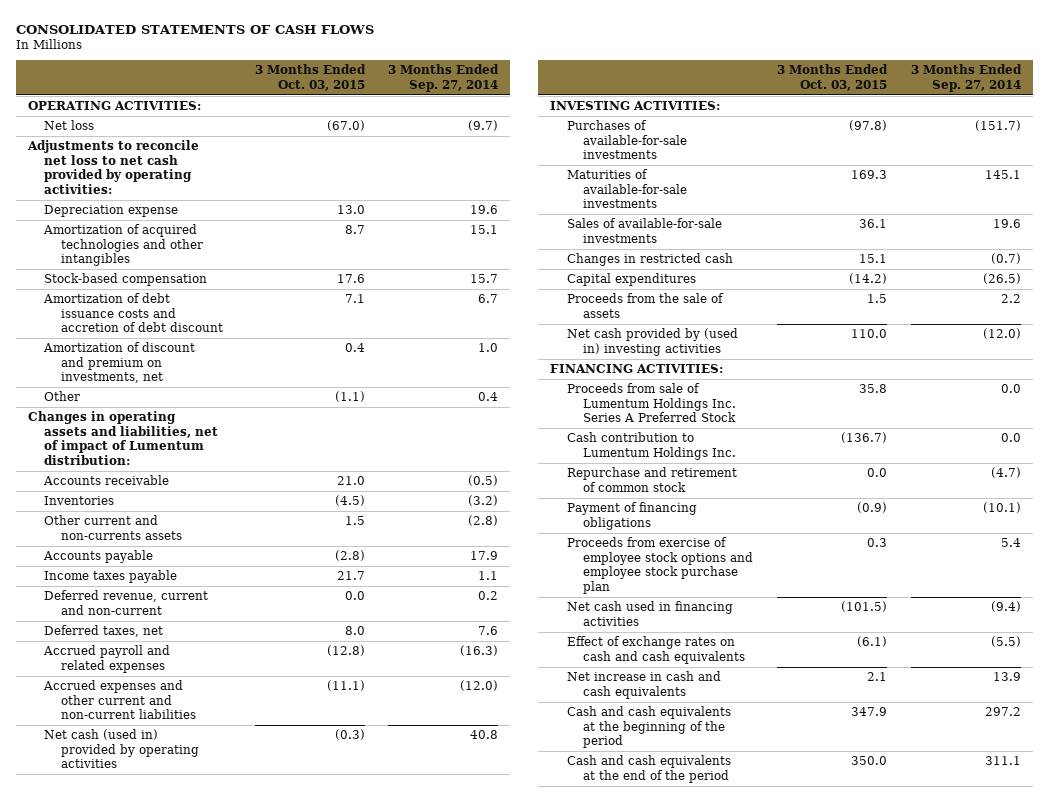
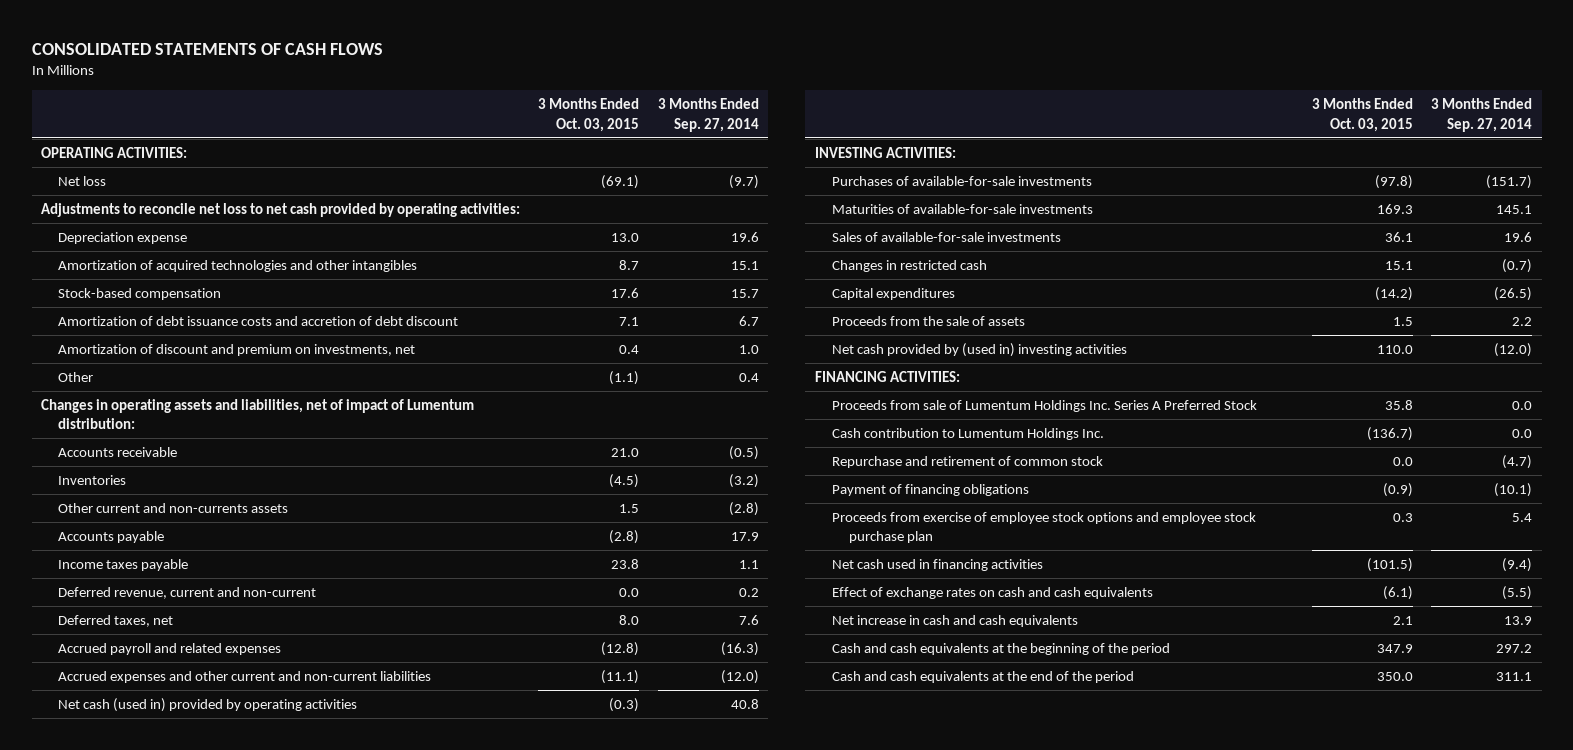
[326,120,365,132] (67.0) -> [601,174,640,189] (69.1)
[336,571,365,581] 21.7 -> [611,558,640,569] 23.8

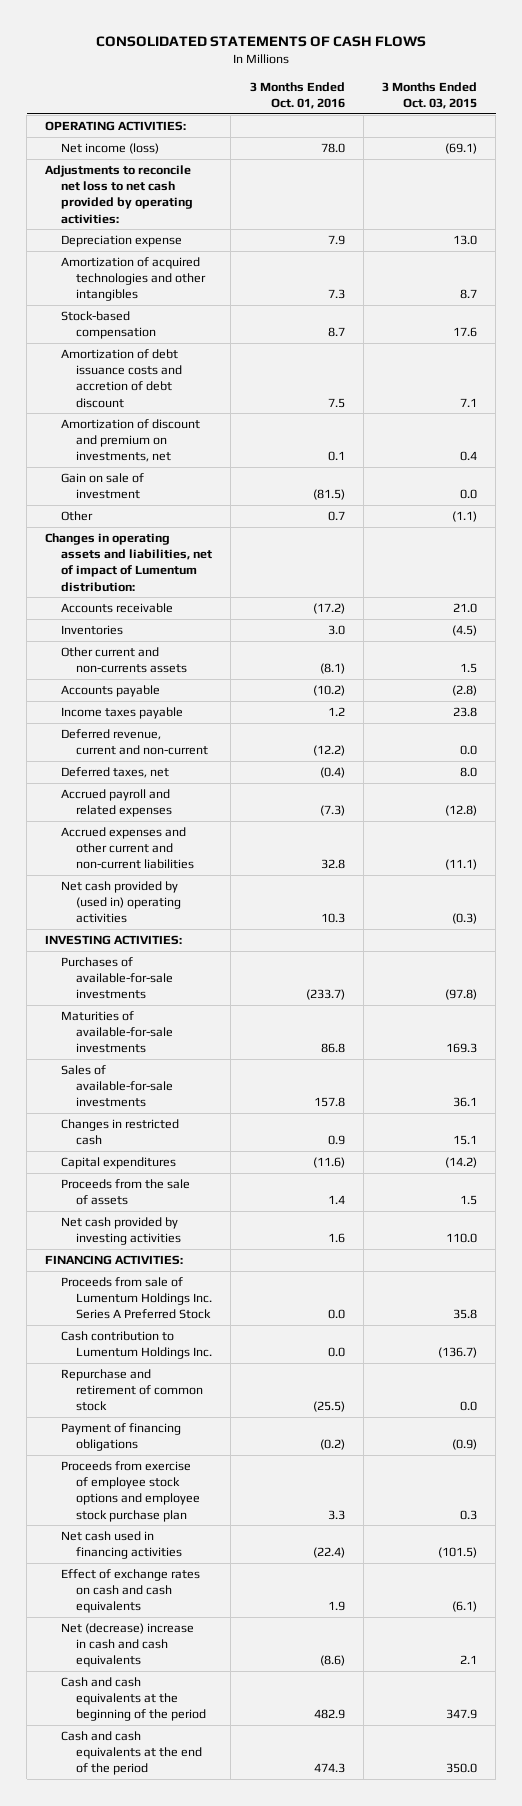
[657,98,759,132] 3 Months Ended Sep. 27, 2014 -> none
none -> [249,81,345,109] 3 Months Ended Oct. 01, 2016
[57,175,106,186] Net loss -> [60,142,159,154] Net income (loss)
none -> [60,472,144,500] Gain on sale of investment
[57,697,357,712] Net cash (used in) provided by operating activities -> [60,880,182,924] Net cash provided by (used in) operating activities
[831,342,1127,357] Net cash provided by (used in) investing activities -> [60,1216,182,1246] Net cash provided by investing activities
[831,614,1078,627] Net increase in cash and cash equivalents -> [60,1622,194,1668] Net (decrease) increase in cash and cash equivalents

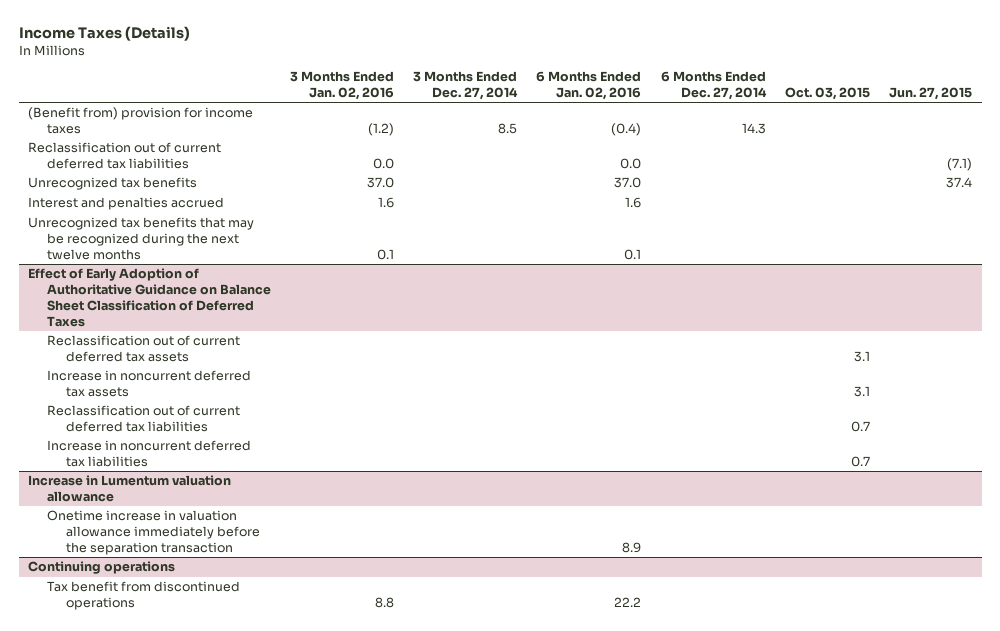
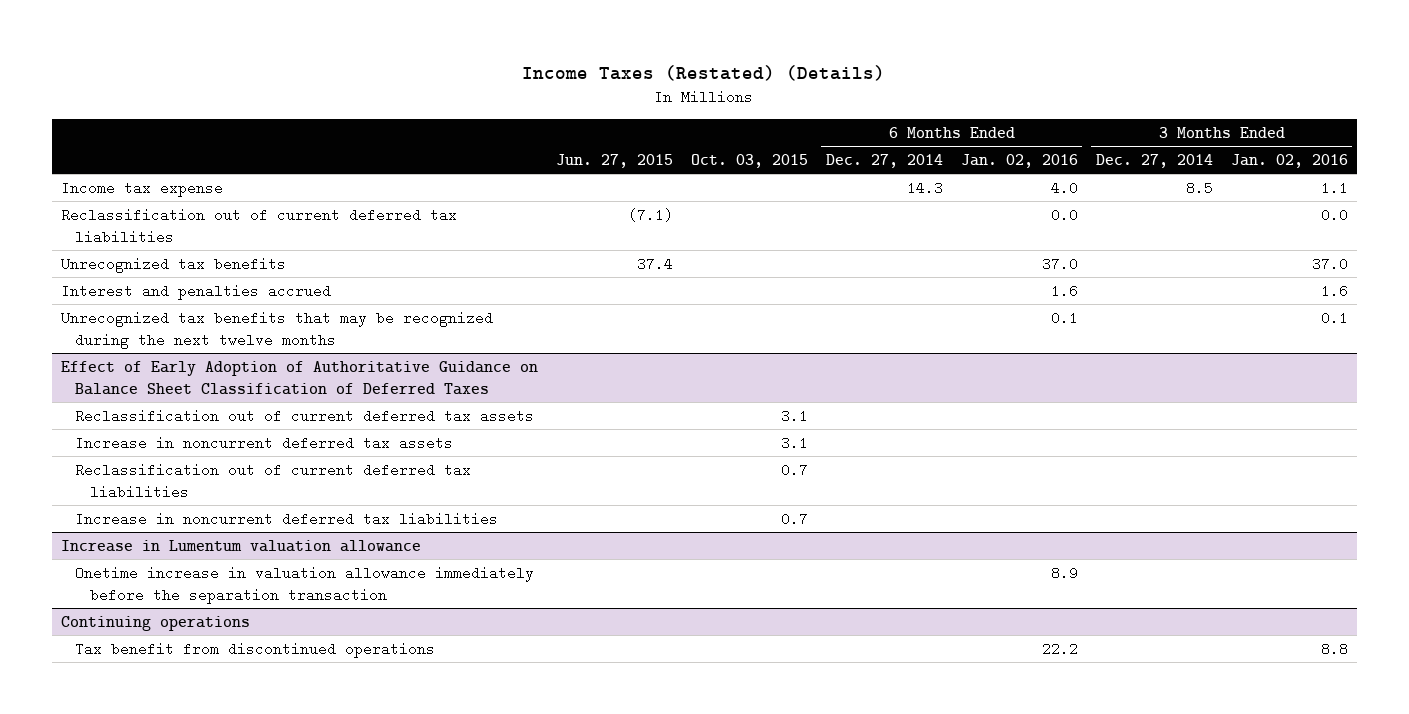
[18,25,190,41] Income Taxes (Details) -> [522,64,886,81] Income Taxes (Restated) (Details)
[28,107,254,135] (Benefit from) provision for income taxes -> [60,180,223,197] Income tax expense
[368,123,395,137] (1.2) -> [1320,180,1348,195] 1.1
[611,123,642,137] (0.4) -> [1050,180,1078,195] 4.0

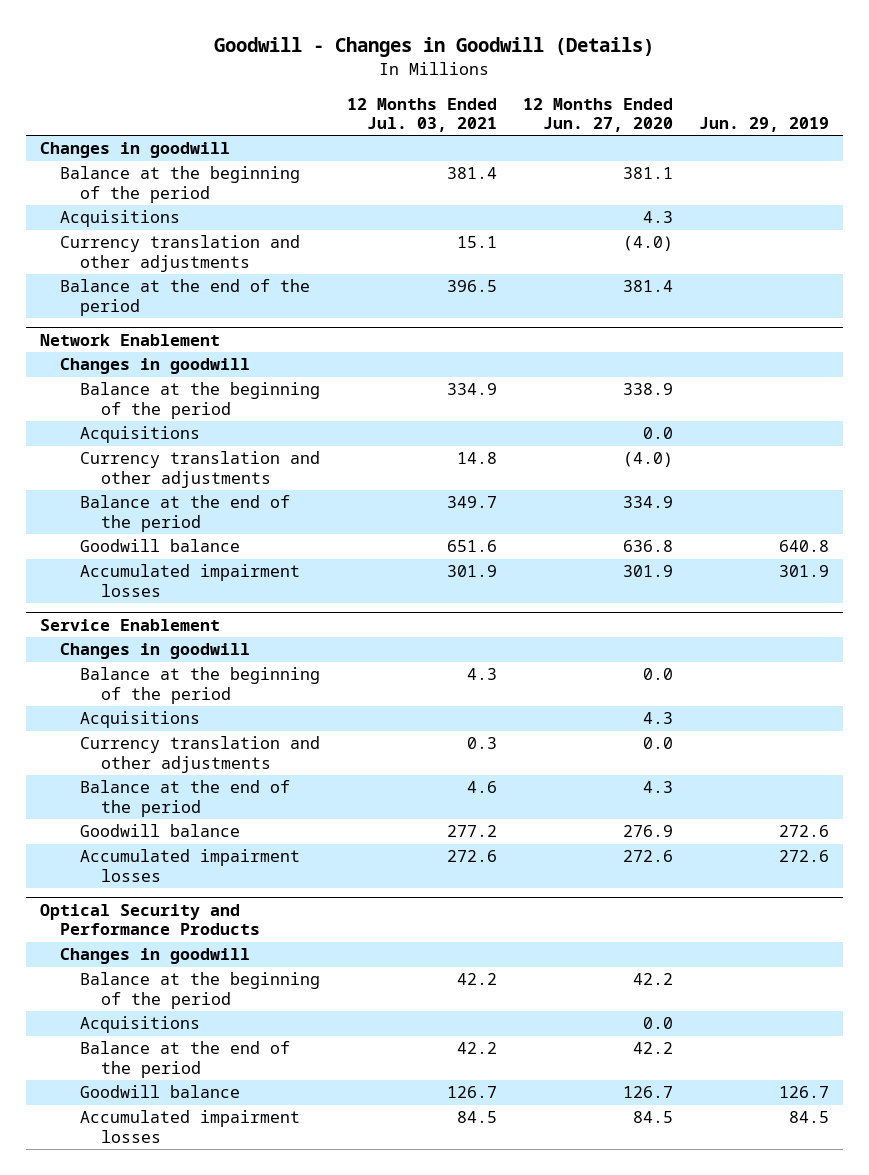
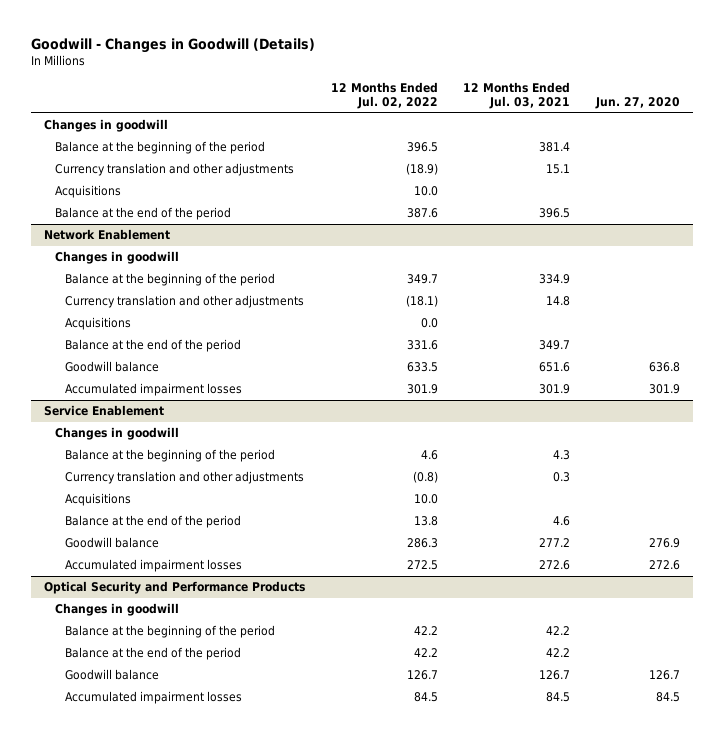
[523,97,674,132] 12 Months Ended Jun. 27, 2020 -> none
[699,116,830,132] Jun. 29, 2019 -> none
none -> [330,81,438,109] 12 Months Ended Jul. 02, 2022
none -> [594,96,680,109] Jun. 27, 2020
[59,210,180,228] Acquisitions -> [54,185,121,199] Acquisitions
[80,426,201,444] Acquisitions -> [65,317,132,331] Acquisitions
[80,711,201,729] Acquisitions -> [65,493,132,507] Acquisitions
[80,1016,201,1034] Acquisitions -> none

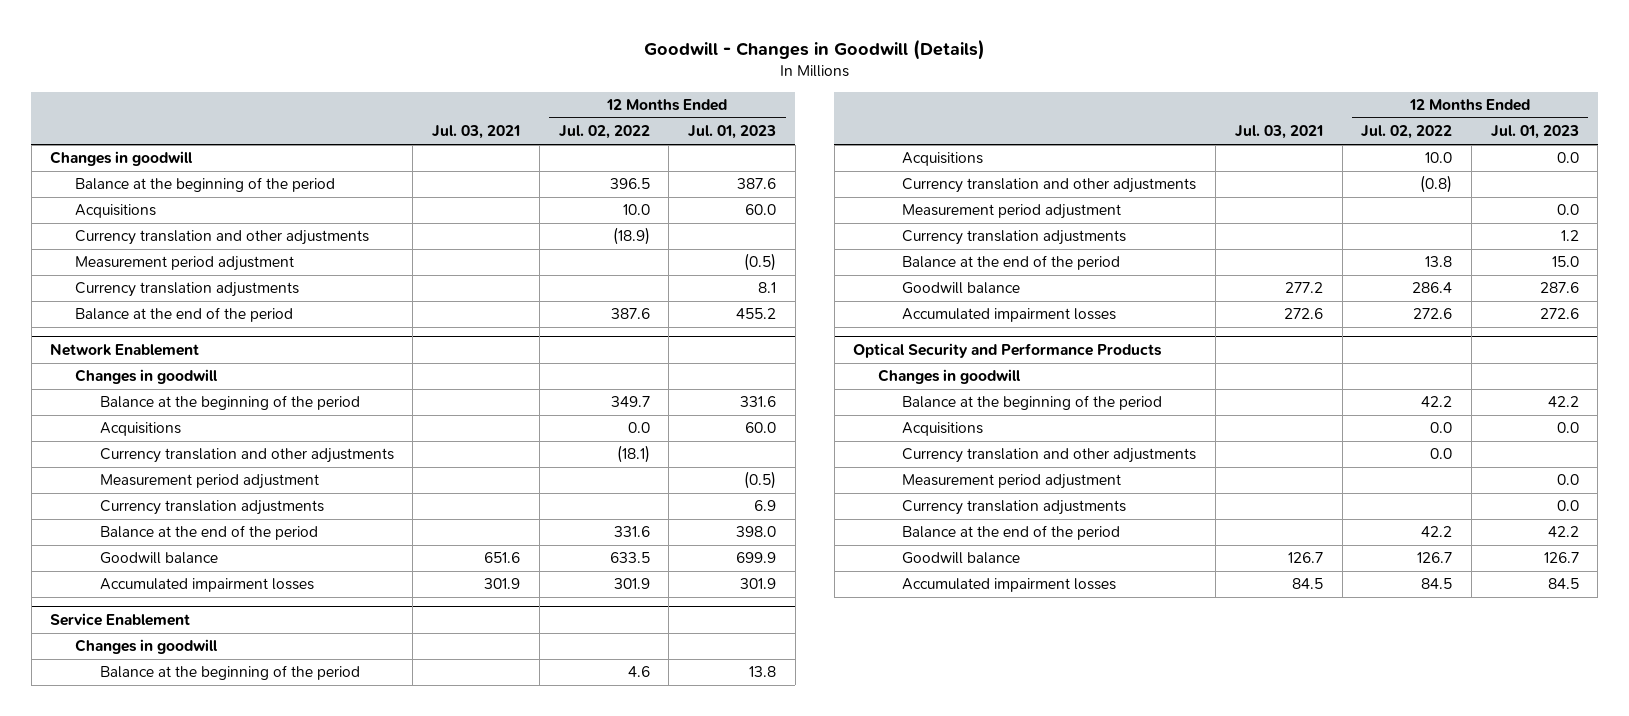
[463,81,571,109] 12 Months Ended Jul. 03, 2021 -> none
[594,96,680,109] Jun. 27, 2020 -> none
none -> [432,125,521,140] Jul. 03, 2021
none -> [688,125,777,140] Jul. 01, 2023
[54,163,294,177] Currency translation and other adjustments -> [75,230,370,246] Currency translation and other adjustments
none -> [75,256,295,272] Measurement period adjustment
none -> [75,282,300,298] Currency translation adjustments
[65,295,305,309] Currency translation and other adjustments -> [99,448,394,464] Currency translation and other adjustments
none -> [99,474,319,490] Measurement period adjustment
none -> [99,500,324,516] Currency translation adjustments
[65,471,305,485] Currency translation and other adjustments -> [902,178,1197,194] Currency translation and other adjustments
none -> [902,204,1122,220] Measurement period adjustment
none -> [902,230,1127,246] Currency translation adjustments
[406,538,438,549] 286.3 -> [1412,282,1453,294] 286.4
[406,560,438,571] 272.5 -> [1413,308,1453,320] 272.6
none -> [902,422,984,437] Acquisitions
none -> [902,448,1197,464] Currency translation and other adjustments
none -> [902,474,1122,490] Measurement period adjustment
none -> [902,500,1127,516] Currency translation adjustments

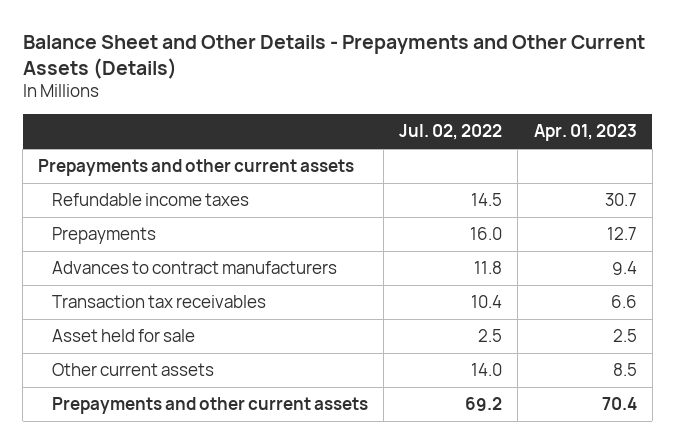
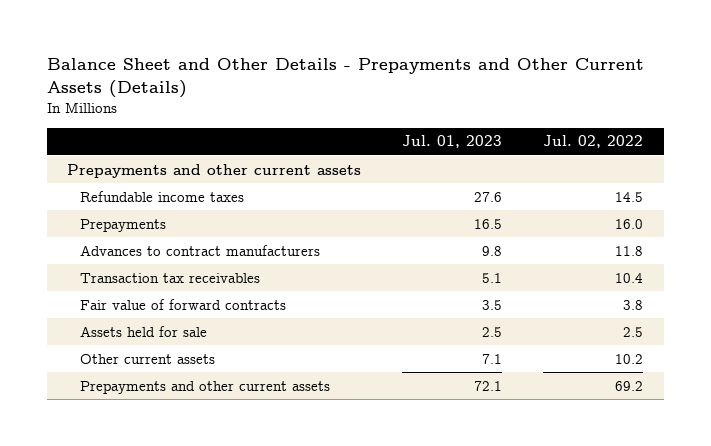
[533,124,637,142] Apr. 01, 2023 -> none
none -> [402,135,503,149] Jul. 01, 2023
none -> [79,298,286,310] Fair value of forward contracts
[51,329,195,343] Asset held for sale -> [79,325,207,337] Assets held for sale
[471,363,503,377] 14.0 -> [615,353,644,364] 10.2

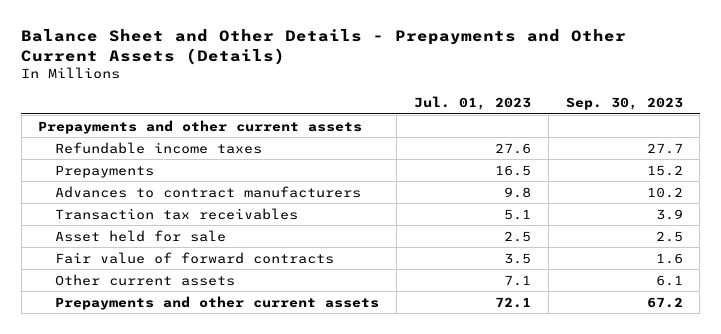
[543,135,644,149] Jul. 02, 2022 -> none
none -> [565,96,683,110] Sep. 30, 2023
none -> [55,229,227,242] Asset held for sale
[79,325,207,337] Assets held for sale -> none

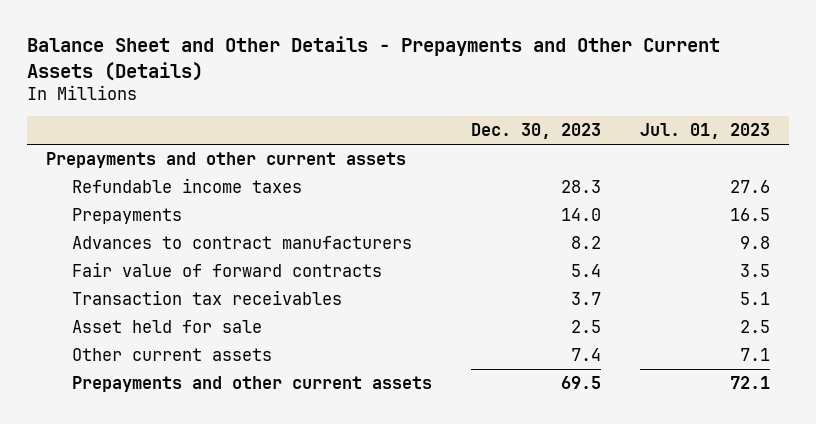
[565,96,683,110] Sep. 30, 2023 -> none
none -> [470,123,601,140] Dec. 30, 2023
[55,251,335,264] Fair value of forward contracts -> [71,262,382,278] Fair value of forward contracts

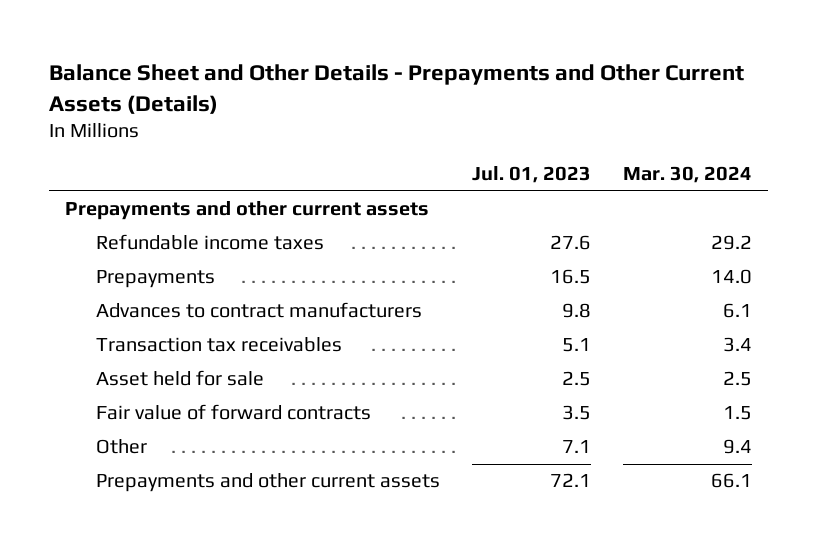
[470,123,601,140] Dec. 30, 2023 -> none
none -> [623,166,753,184] Mar. 30, 2024
[71,262,382,278] Fair value of forward contracts -> [96,404,372,421] Fair value of forward contracts
[71,348,272,362] Other current assets -> [96,439,148,455] Other

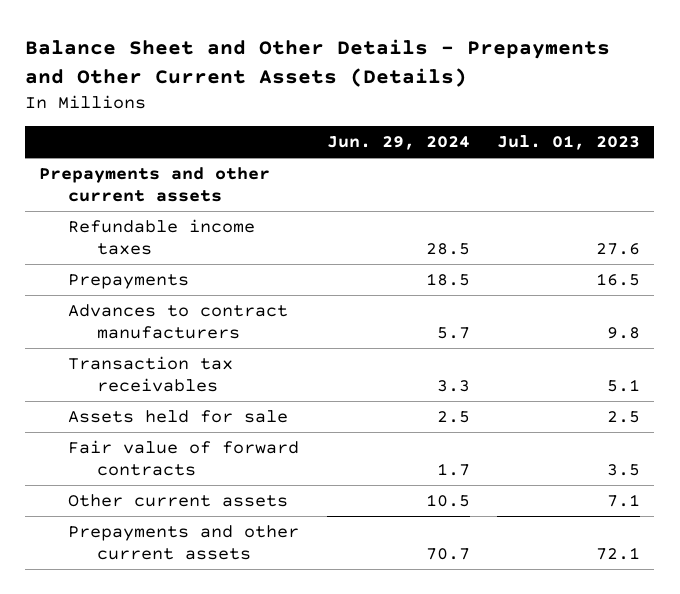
[623,166,753,184] Mar. 30, 2024 -> none
none -> [326,136,470,151] Jun. 29, 2024
[96,370,265,387] Asset held for sale -> [68,409,289,423] Assets held for sale
[96,439,148,455] Other -> [68,493,289,507] Other current assets

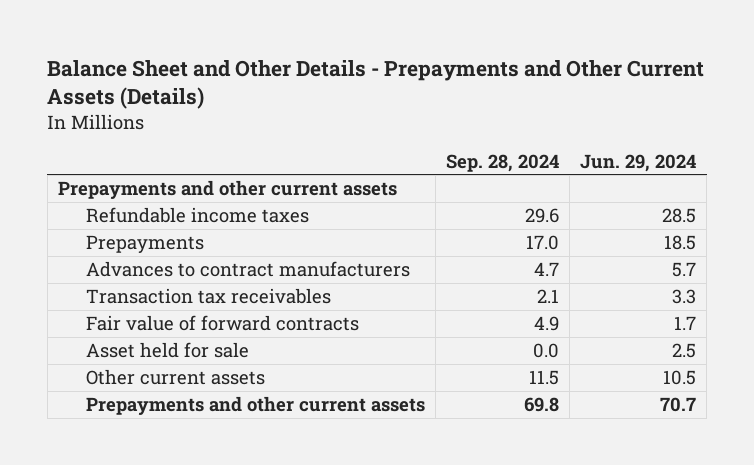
[497,135,641,151] Jul. 01, 2023 -> none
none -> [446,153,560,172] Sep. 28, 2024
[68,409,289,423] Assets held for sale -> none
none -> [85,341,249,358] Asset held for sale

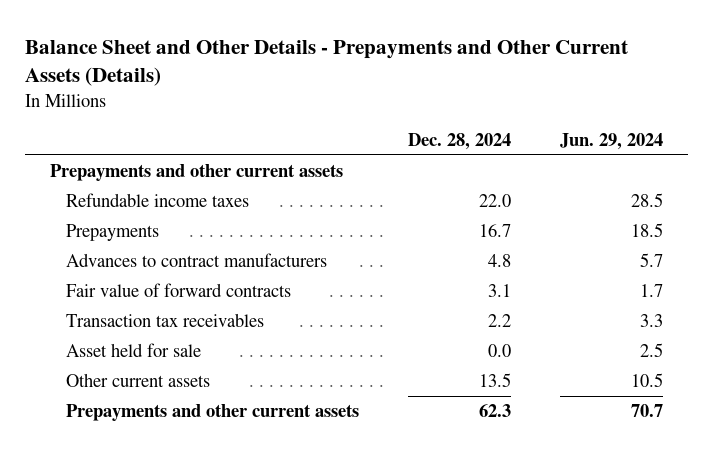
[446,153,560,172] Sep. 28, 2024 -> none
none -> [408,132,512,150] Dec. 28, 2024
[85,287,331,304] Transaction tax receivables -> [66,312,265,327] Transaction tax receivables

